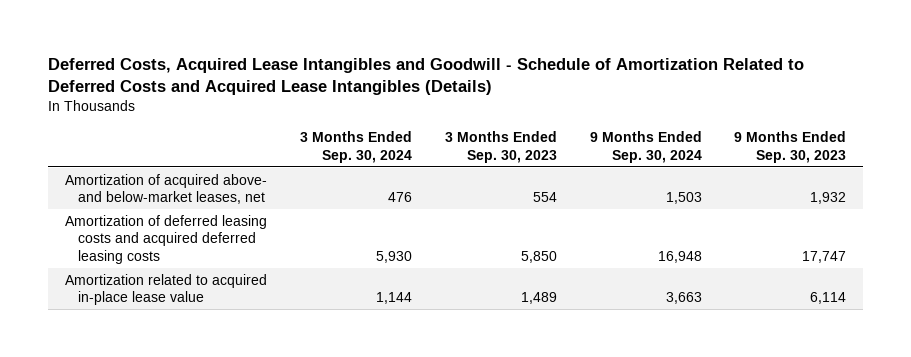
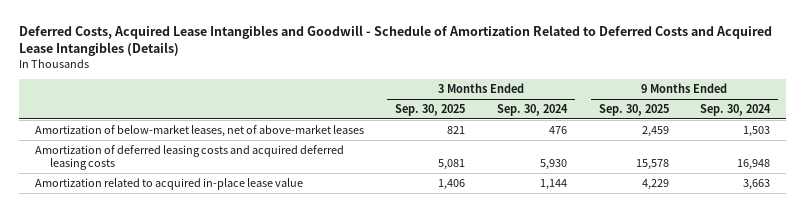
[444,131,557,163] 3 Months Ended Sep. 30, 2023 -> none
[734,131,847,163] 9 Months Ended Sep. 30, 2023 -> none
none -> [395,104,466,117] Sep. 30, 2025
none -> [598,104,669,117] Sep. 30, 2025
[64,173,267,205] Amortization of acquired above- and below-market leases, net -> [34,124,364,137] Amortization of below-market leases, net of above-market leases

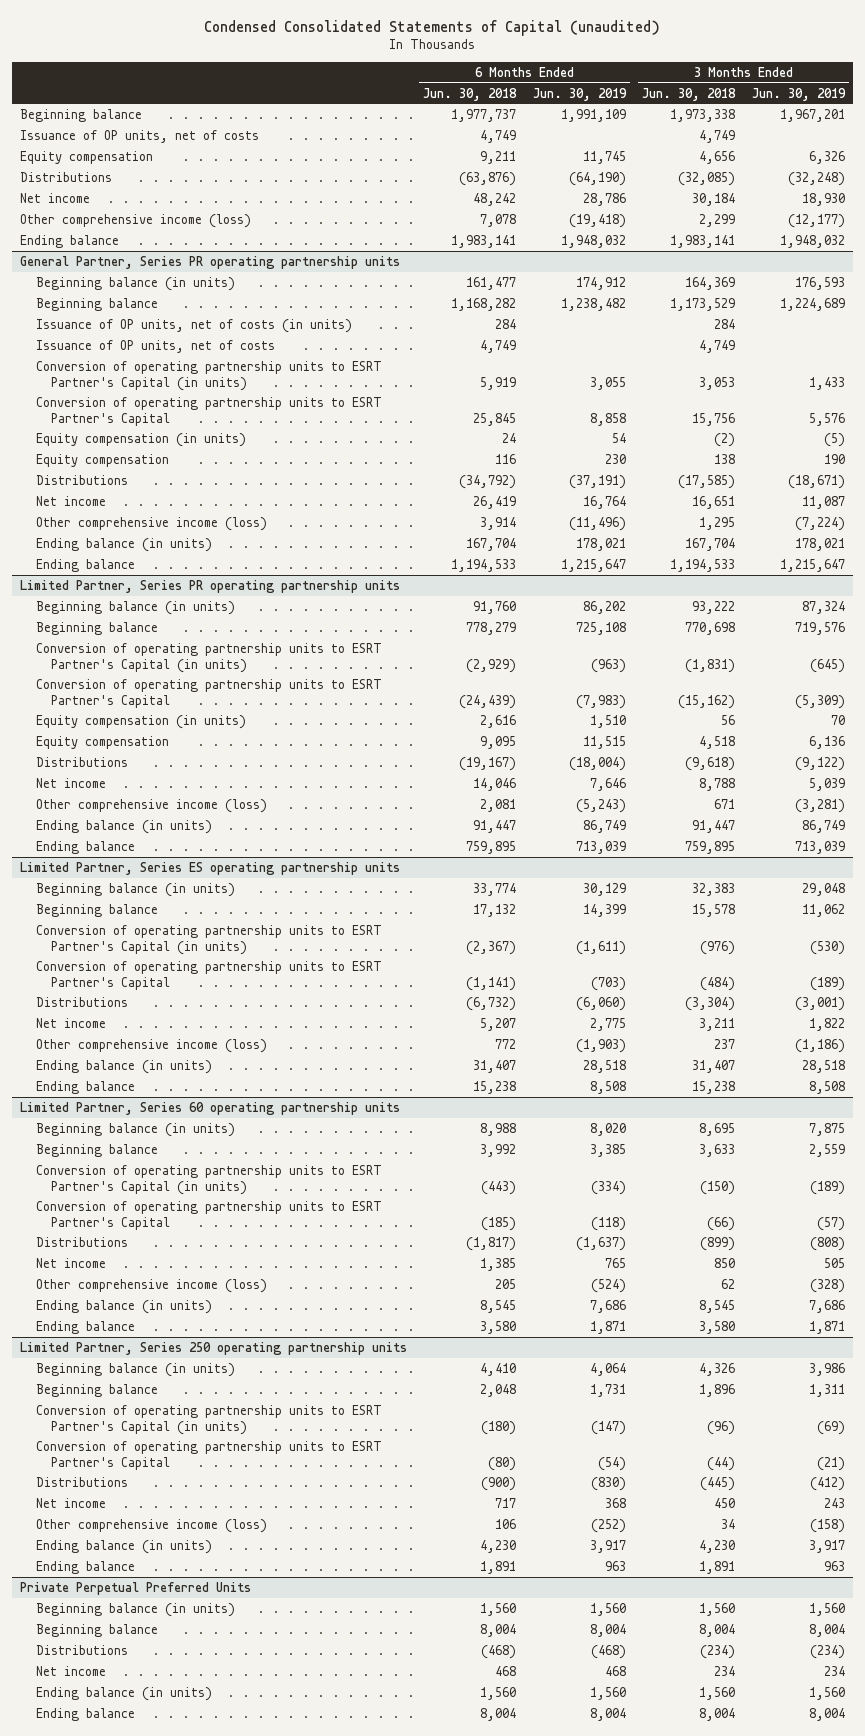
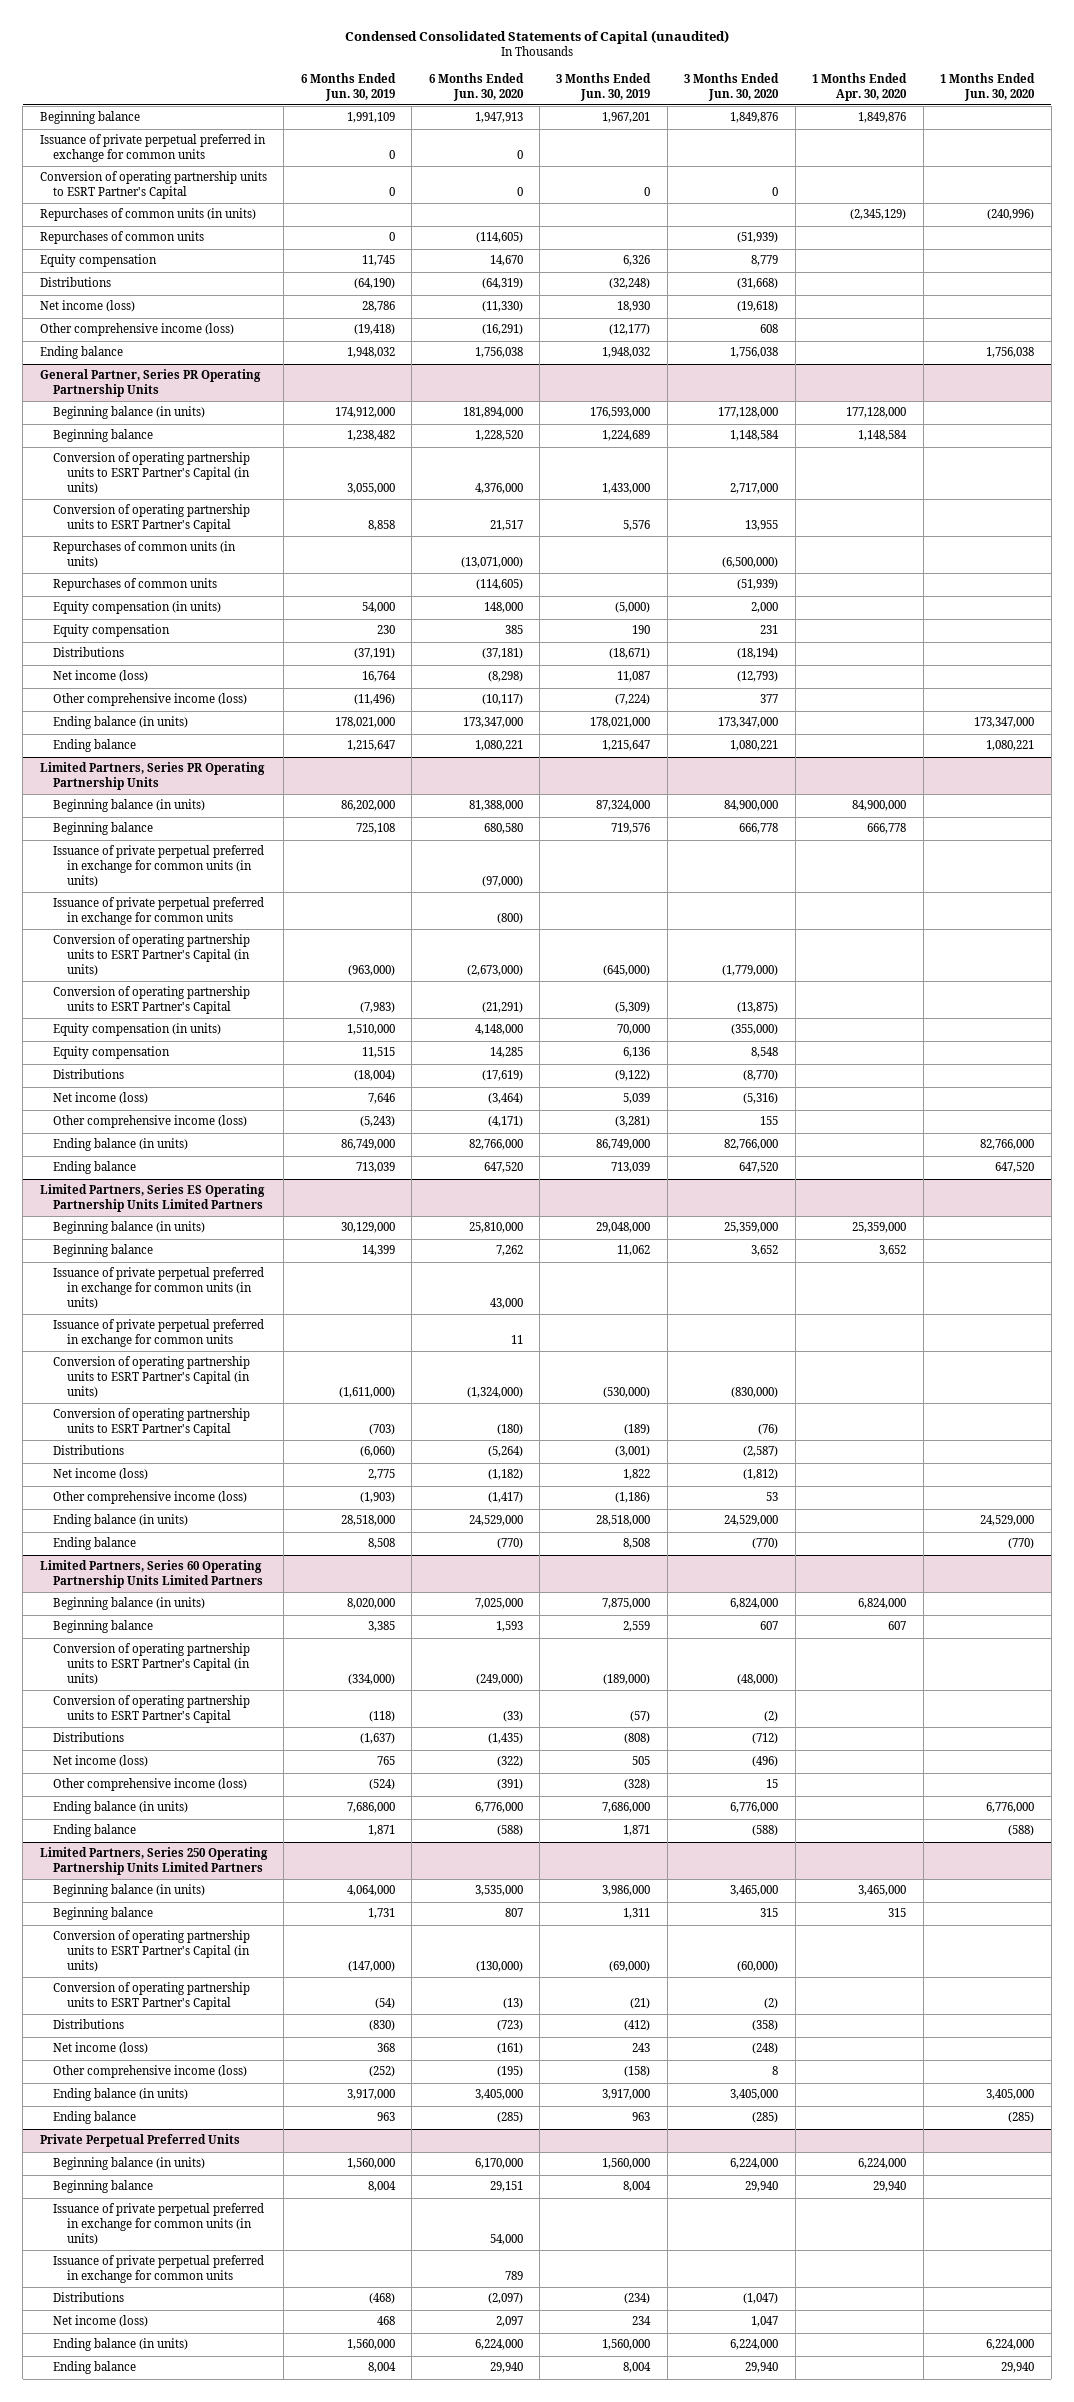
[423,87,518,101] Jun. 30, 2018 -> none
[642,87,737,101] Jun. 30, 2018 -> none
none -> [428,73,524,101] 6 Months Ended Jun. 30, 2020
none -> [684,73,780,101] 3 Months Ended Jun. 30, 2020
none -> [812,73,908,101] 1 Months Ended Apr. 30, 2020
none -> [940,73,1036,101] 1 Months Ended Jun. 30, 2020
[20,129,260,143] Issuance of OP units, net of costs -> none
none -> [39,134,266,163] Issuance of private perpetual preferred in exchange for common units
none -> [39,171,267,200] Conversion of operating partnership units to ESRT Partner's Capital
none -> [39,208,256,222] Repurchases of common units (in units)
none -> [39,231,204,245] Repurchases of common units
[20,192,91,203] Net income -> [39,300,135,313] Net income (loss)
[20,255,401,269] General Partner, Series PR operating partnership units -> [39,369,261,398] General Partner, Series PR Operating Partnership Units
[575,276,626,290] 174,912 -> [334,407,395,419] 174,912,000
[794,276,845,290] 176,593 -> [590,407,651,419] 176,593,000
[35,318,352,333] Issuance of OP units, net of costs (in units) -> none
[35,339,275,353] Issuance of OP units, net of costs -> none
[589,376,626,390] 3,055 -> [346,483,395,495] 3,055,000
[808,376,845,390] 1,433 -> [602,483,651,495] 1,433,000
none -> [53,541,237,569] Repurchases of common units (in units)
none -> [53,578,218,592] Repurchases of common units
[611,432,626,443] 54 -> [361,602,395,614] 54,000
[823,432,845,447] (5) -> [615,602,651,614] (5,000)
[35,495,106,506] Net income -> [53,670,149,683] Net income (loss)
[575,537,626,551] 178,021 -> [334,717,395,729] 178,021,000
[794,537,845,551] 178,021 -> [590,717,651,729] 178,021,000
[20,579,401,593] Limited Partner, Series PR operating partnership units -> [39,762,265,791] Limited Partners, Series PR Operating Partnership Units
[582,600,626,614] 86,202 -> [340,800,395,812] 86,202,000
[801,600,845,614] 87,324 -> [596,800,651,812] 87,324,000
none -> [53,845,265,888] Issuance of private perpetual preferred in exchange for common units (in units)
none -> [53,897,265,926] Issuance of private perpetual preferred in exchange for common units
[590,658,626,673] (963) -> [347,965,395,977] (963,000)
[809,658,845,673] (645) -> [603,965,651,977] (645,000)
[589,714,626,728] 1,510 -> [346,1024,395,1036] 1,510,000
[830,714,845,725] 70 -> [617,1024,651,1036] 70,000
[35,777,106,788] Net income -> [53,1092,149,1105] Net income (loss)
[582,819,626,833] 86,749 -> [340,1139,395,1151] 86,749,000
[801,819,845,833] 86,749 -> [596,1139,651,1151] 86,749,000
[20,861,401,875] Limited Partner, Series ES operating partnership units -> [39,1184,265,1213] Limited Partners, Series ES Operating Partnership Units Limited Partners
[582,882,626,896] 30,129 -> [340,1222,395,1234] 30,129,000
[801,882,845,896] 29,048 -> [596,1222,651,1234] 29,048,000
none -> [53,1267,265,1310] Issuance of private perpetual preferred in exchange for common units (in units)
none -> [53,1319,265,1348] Issuance of private perpetual preferred in exchange for common units
[575,940,626,955] (1,611) -> [338,1387,395,1399] (1,611,000)
[809,940,845,955] (530) -> [603,1387,651,1399] (530,000)
[35,1017,106,1028] Net income -> [53,1468,149,1481] Net income (loss)
[582,1059,626,1073] 28,518 -> [340,1515,395,1527] 28,518,000
[801,1059,845,1073] 28,518 -> [596,1515,651,1527] 28,518,000
[20,1101,401,1115] Limited Partner, Series 60 operating partnership units -> [39,1560,264,1589] Limited Partners, Series 60 Operating Partnership Units Limited Partners
[589,1122,626,1136] 8,020 -> [346,1598,395,1610] 8,020,000
[808,1122,845,1136] 7,875 -> [602,1598,651,1610] 7,875,000
[590,1180,626,1195] (334) -> [347,1674,395,1686] (334,000)
[809,1180,845,1195] (189) -> [603,1674,651,1686] (189,000)
[35,1257,106,1268] Net income -> [53,1755,149,1768] Net income (loss)
[589,1299,626,1313] 7,686 -> [346,1802,395,1814] 7,686,000
[808,1299,845,1313] 7,686 -> [602,1802,651,1814] 7,686,000
[20,1341,408,1355] Limited Partner, Series 250 operating partnership units -> [39,1847,268,1876] Limited Partners, Series 250 Operating Partnership Units Limited Partners
[589,1362,626,1376] 4,064 -> [346,1885,395,1897] 4,064,000
[808,1362,845,1376] 3,986 -> [602,1885,651,1897] 3,986,000
[590,1420,626,1435] (147) -> [347,1961,395,1973] (147,000)
[816,1420,845,1435] (69) -> [609,1961,651,1973] (69,000)
[35,1497,106,1508] Net income -> [53,2042,149,2055] Net income (loss)
[589,1539,626,1553] 3,917 -> [346,2089,395,2101] 3,917,000
[808,1539,845,1553] 3,917 -> [602,2089,651,2101] 3,917,000
[589,1602,626,1616] 1,560 -> [346,2158,395,2170] 1,560,000
[808,1602,845,1616] 1,560 -> [602,2158,651,2170] 1,560,000
none -> [53,2203,265,2246] Issuance of private perpetual preferred in exchange for common units (in units)
none -> [53,2255,265,2284] Issuance of private perpetual preferred in exchange for common units
[35,1665,106,1676] Net income -> [53,2315,149,2328] Net income (loss)
[589,1686,626,1700] 1,560 -> [346,2339,395,2351] 1,560,000
[808,1686,845,1700] 1,560 -> [602,2339,651,2351] 1,560,000

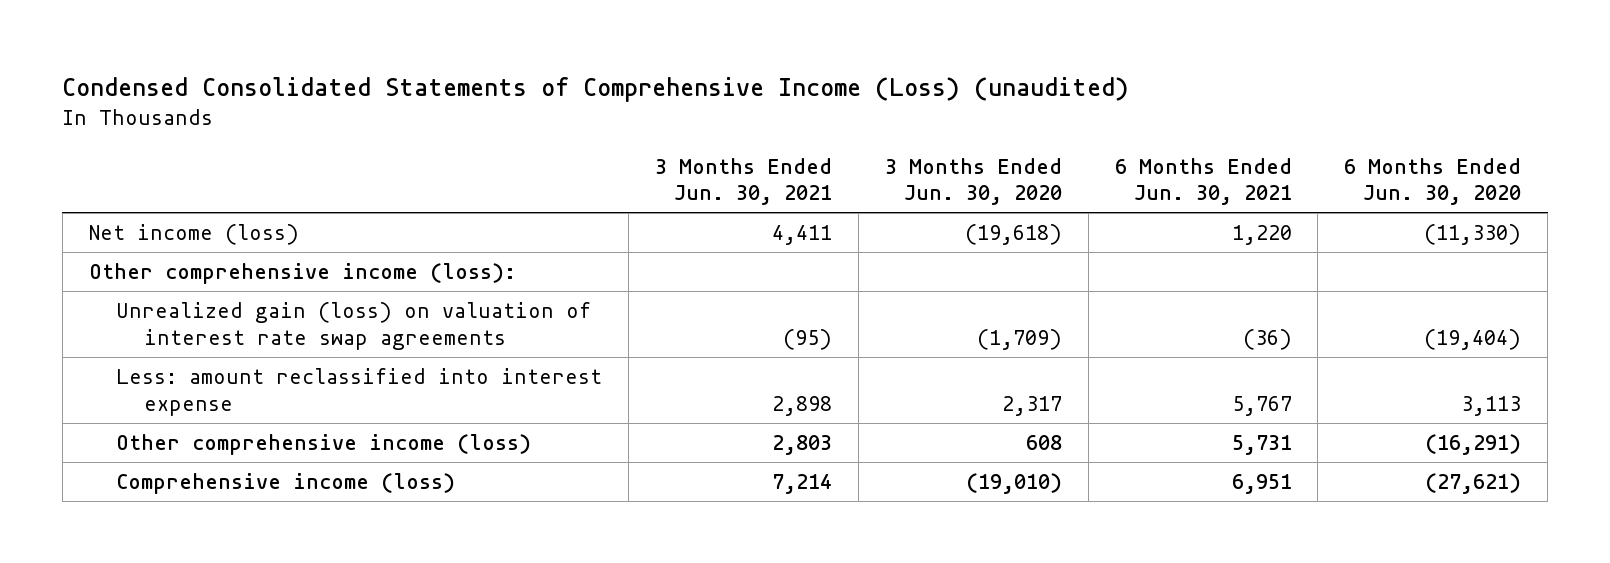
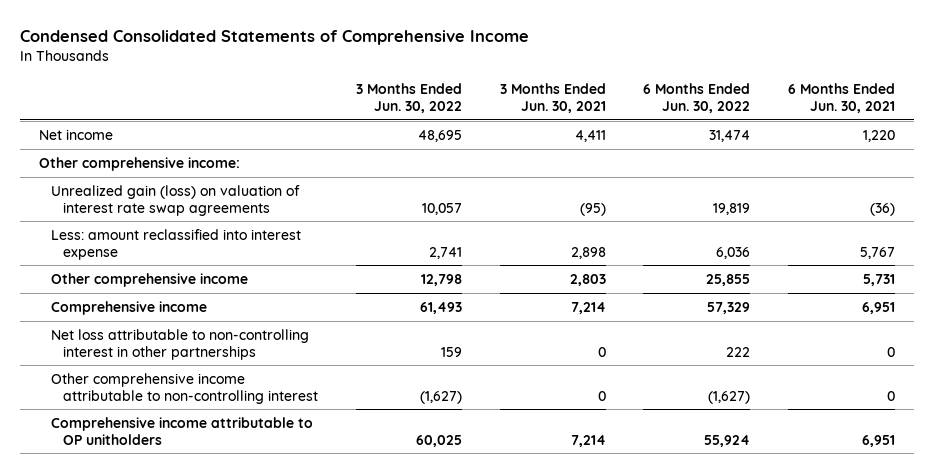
[62,76,1130,102] Condensed Consolidated Statements of Comprehensive Income (Loss) (unaudited) -> [19,29,529,45] Condensed Consolidated Statements of Comprehensive Income
[884,157,1062,206] 3 Months Ended Jun. 30, 2020 -> none
[1344,157,1522,206] 6 Months Ended Jun. 30, 2020 -> none
none -> [356,82,463,113] 3 Months Ended Jun. 30, 2022
none -> [643,82,751,113] 6 Months Ended Jun. 30, 2022
[88,224,299,246] Net income (loss) -> [38,128,113,140] Net income
[88,263,516,285] Other comprehensive income (loss): -> [38,156,240,171] Other comprehensive income:
[116,434,532,456] Other comprehensive income (loss) -> [50,272,248,287] Other comprehensive income
[116,473,456,495] Comprehensive income (loss) -> [50,300,207,315] Comprehensive income
none -> [50,328,309,360] Net loss attributable to non-controlling interest in other partnerships
none -> [50,372,319,404] Other comprehensive income attributable to non-controlling interest
none -> [50,416,313,445] Comprehensive income attributable to OP unitholders

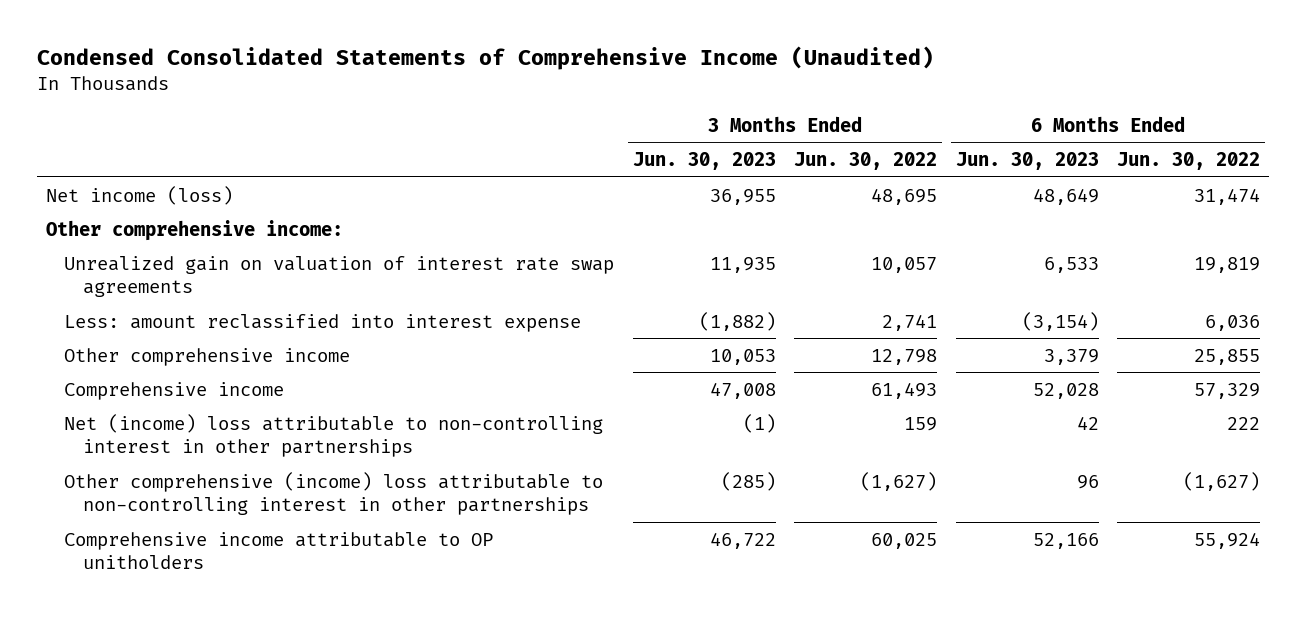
[19,29,529,45] Condensed Consolidated Statements of Comprehensive Income -> [36,45,934,70] Condensed Consolidated Statements of Comprehensive Income (Unaudited)
[499,82,606,113] 3 Months Ended Jun. 30, 2021 -> none
[787,82,895,113] 6 Months Ended Jun. 30, 2021 -> none
none -> [632,151,776,170] Jun. 30, 2023
none -> [955,151,1099,170] Jun. 30, 2023
[38,128,113,140] Net income -> [45,185,233,205] Net income (loss)
[50,184,300,216] Unrealized gain (loss) on valuation of interest rate swap agreements -> [64,255,615,298] Unrealized gain on valuation of interest rate swap agreements
[50,328,309,360] Net loss attributable to non-controlling interest in other partnerships -> [64,413,604,458] Net (income) loss attributable to non-controlling interest in other partnerships
[50,372,319,404] Other comprehensive income attributable to non-controlling interest -> [64,471,604,516] Other comprehensive (income) loss attributable to non-controlling interest in other partnerships

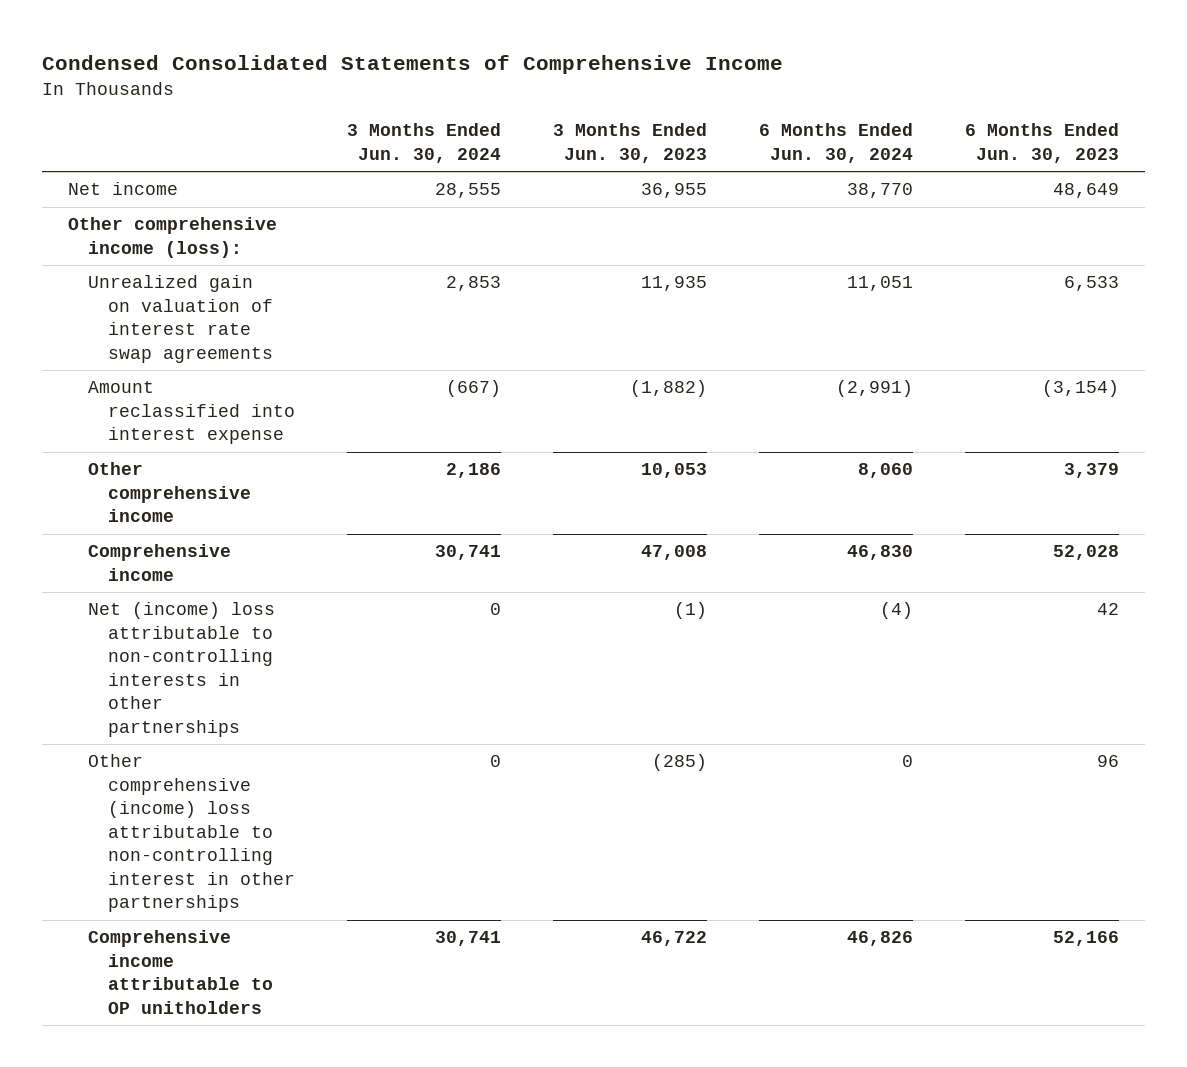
[36,45,934,70] Condensed Consolidated Statements of Comprehensive Income (Unaudited) -> [41,55,783,75] Condensed Consolidated Statements of Comprehensive Income
[794,151,938,170] Jun. 30, 2022 -> none
[1117,151,1261,170] Jun. 30, 2022 -> none
none -> [347,123,502,163] 3 Months Ended Jun. 30, 2024
none -> [759,123,914,163] 6 Months Ended Jun. 30, 2024
[45,185,233,205] Net income (loss) -> [67,182,178,196] Net income
[45,219,343,241] Other comprehensive income: -> [67,217,277,258] Other comprehensive income (loss):
[64,313,582,332] Less: amount reclassified into interest expense -> [87,381,295,445] Amount reclassified into interest expense
[64,413,604,458] Net (income) loss attributable to non-controlling interest in other partnerships -> [87,602,275,737] Net (income) loss attributable to non-controlling interests in other partnerships

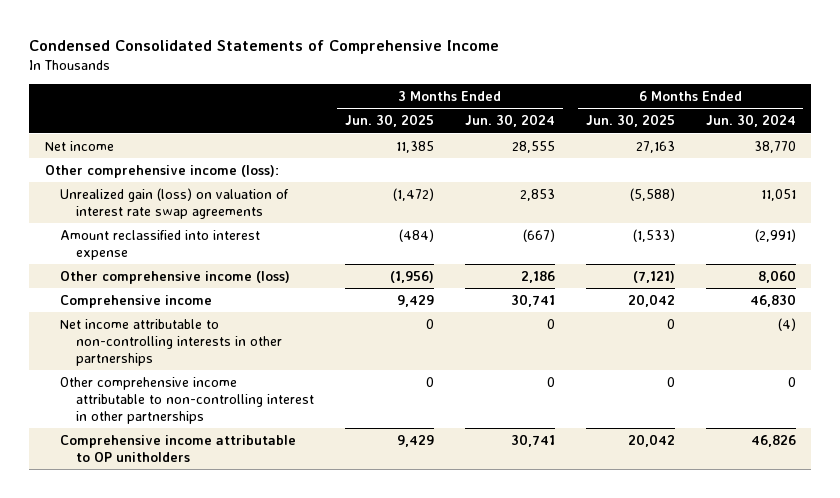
[553,123,708,163] 3 Months Ended Jun. 30, 2023 -> none
[965,123,1120,163] 6 Months Ended Jun. 30, 2023 -> none
none -> [345,114,435,128] Jun. 30, 2025
none -> [585,114,675,128] Jun. 30, 2025
[87,275,273,363] Unrealized gain on valuation of interest rate swap agreements -> [60,187,290,220] Unrealized gain (loss) on valuation of interest rate swap agreements
[87,462,251,523] Other comprehensive income -> [60,270,291,284] Other comprehensive income (loss)
[87,602,275,737] Net (income) loss attributable to non-controlling interests in other partnerships -> [60,318,283,367] Net income attributable to non-controlling interests in other partnerships
[87,754,295,913] Other comprehensive (income) loss attributable to non-controlling interest in other partnerships -> [60,376,315,425] Other comprehensive income attributable to non-controlling interest in other partnerships

